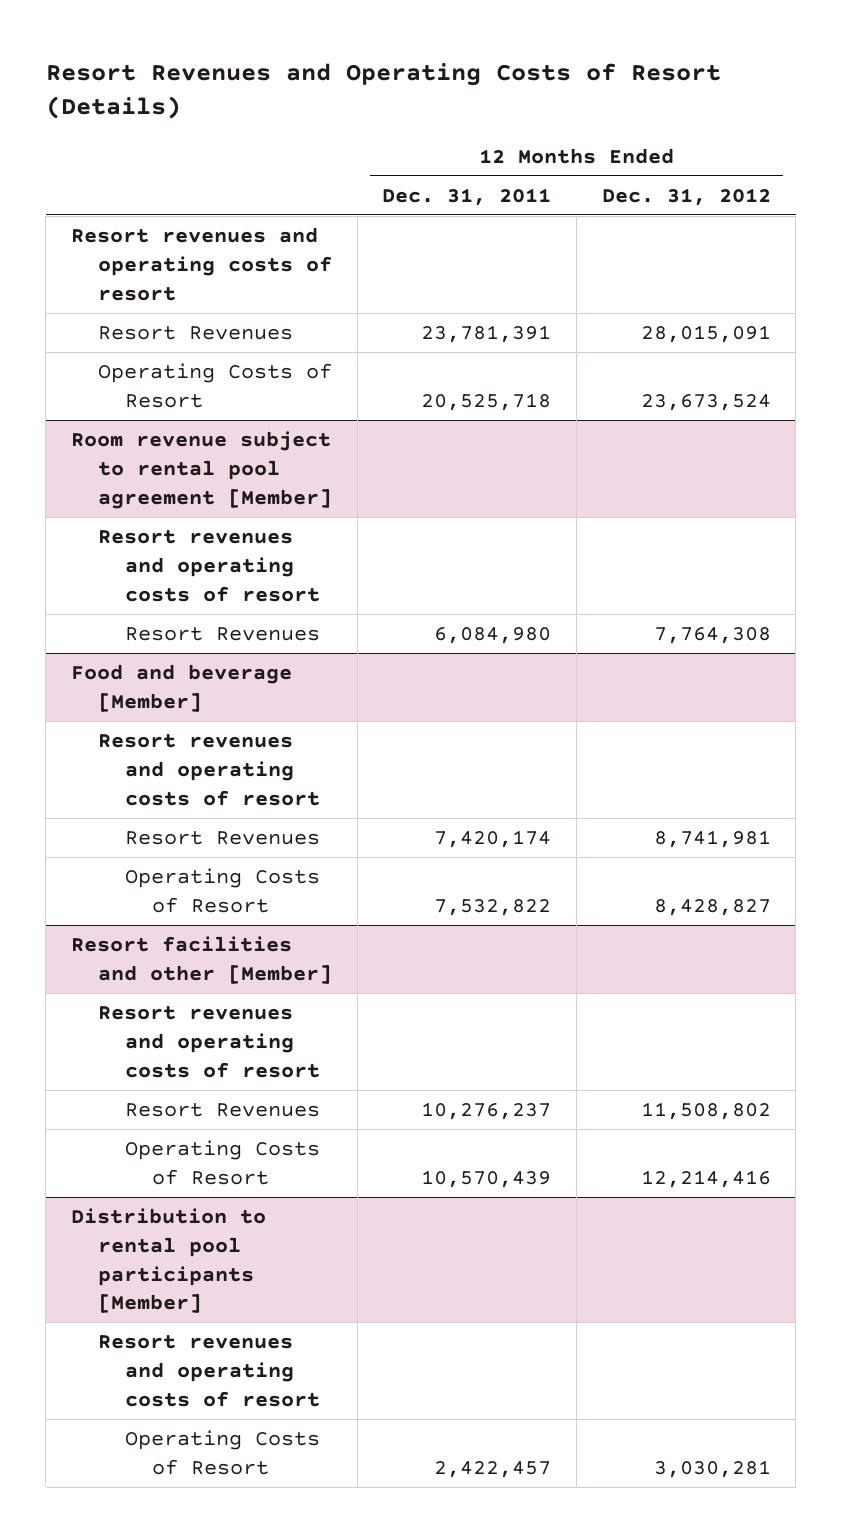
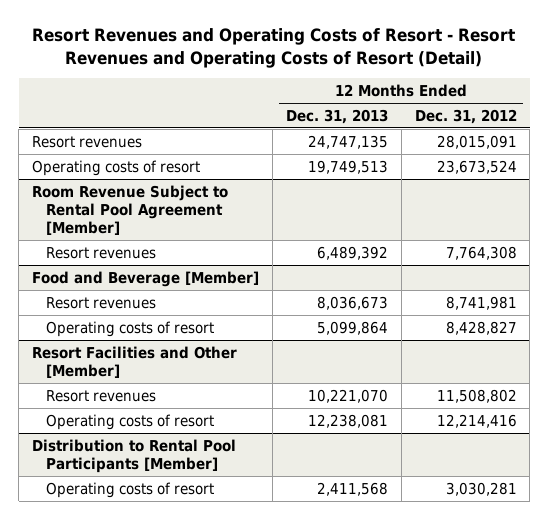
[45,62,721,120] Resort Revenues and Operating Costs of Resort (Details) -> [32,28,516,68] Resort Revenues and Operating Costs of Resort - Resort Revenues and Operating Costs of Resort (Detail)
[382,187,552,206] Dec. 31, 2011 -> none
none -> [285,108,388,124] Dec. 31, 2013
[70,227,332,301] Resort revenues and operating costs of resort -> none
[97,530,321,602] Resort revenues and operating costs of resort -> none
[97,734,321,806] Resort revenues and operating costs of resort -> none
[97,1006,321,1078] Resort revenues and operating costs of resort -> none
[97,1335,321,1407] Resort revenues and operating costs of resort -> none
[97,326,293,341] Resort Revenues -> [32,135,143,148] Resort revenues
[97,363,332,408] Operating Costs of Resort -> [32,159,201,176] Operating costs of resort
[70,431,332,509] Room revenue subject to rental pool agreement [Member] -> [32,184,229,235] Room Revenue Subject to Rental Pool Agreement [Member]
[125,627,321,642] Resort Revenues -> [46,246,157,259] Resort revenues
[70,664,292,712] Food and beverage [Member] -> [32,270,260,287] Food and Beverage [Member]
[125,831,321,846] Resort Revenues -> [46,296,157,309] Resort revenues
[125,868,321,913] Operating Costs of Resort -> [46,320,215,337] Operating costs of resort
[70,936,332,984] Resort facilities and other [Member] -> [32,345,238,378] Resort Facilities and Other [Member]
[125,1103,321,1118] Resort Revenues -> [46,389,157,402] Resort revenues
[125,1140,321,1185] Operating Costs of Resort -> [46,413,215,430] Operating costs of resort
[70,1208,266,1314] Distribution to rental pool participants [Member] -> [32,438,237,473] Distribution to Rental Pool Participants [Member]
[125,1430,321,1475] Operating Costs of Resort -> [46,481,215,498] Operating costs of resort

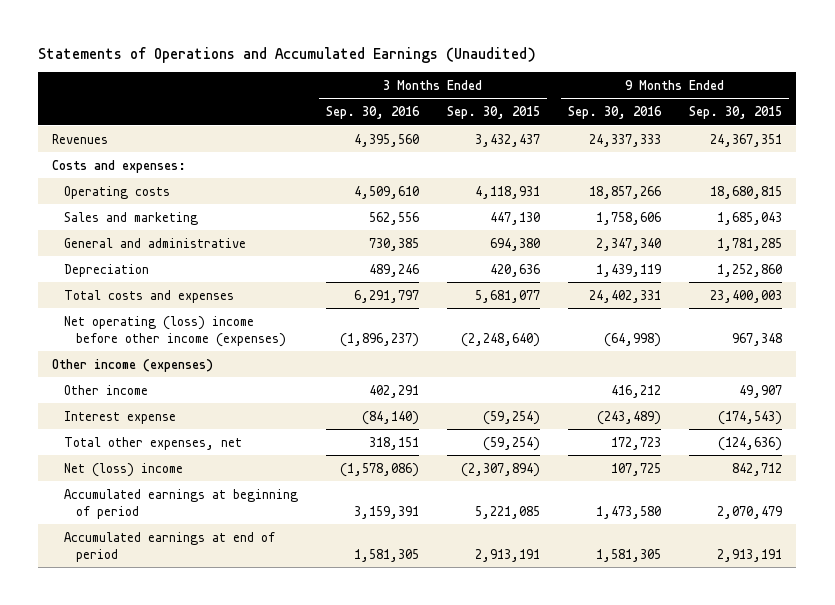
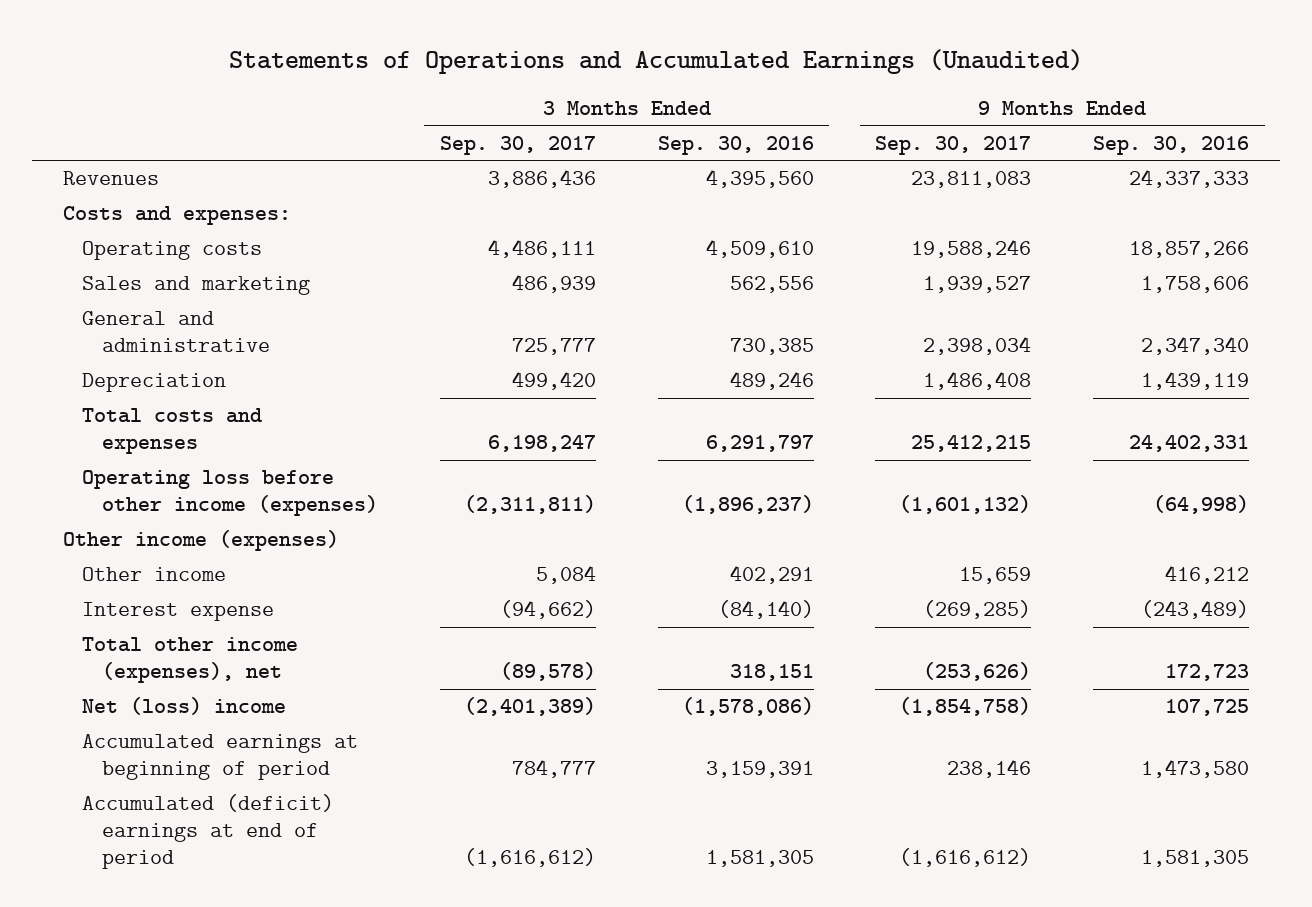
[447,106,541,120] Sep. 30, 2015 -> none
[689,106,783,120] Sep. 30, 2015 -> none
none -> [439,135,596,155] Sep. 30, 2017
none -> [875,135,1032,155] Sep. 30, 2017
[64,315,286,347] Net operating (loss) income before other income (expenses) -> [82,470,378,517] Operating loss before other income (expenses)
[64,436,243,450] Total other expenses, net -> [82,637,299,684] Total other income (expenses), net
[64,531,276,562] Accumulated earnings at end of period -> [82,794,335,870] Accumulated (deficit) earnings at end of period

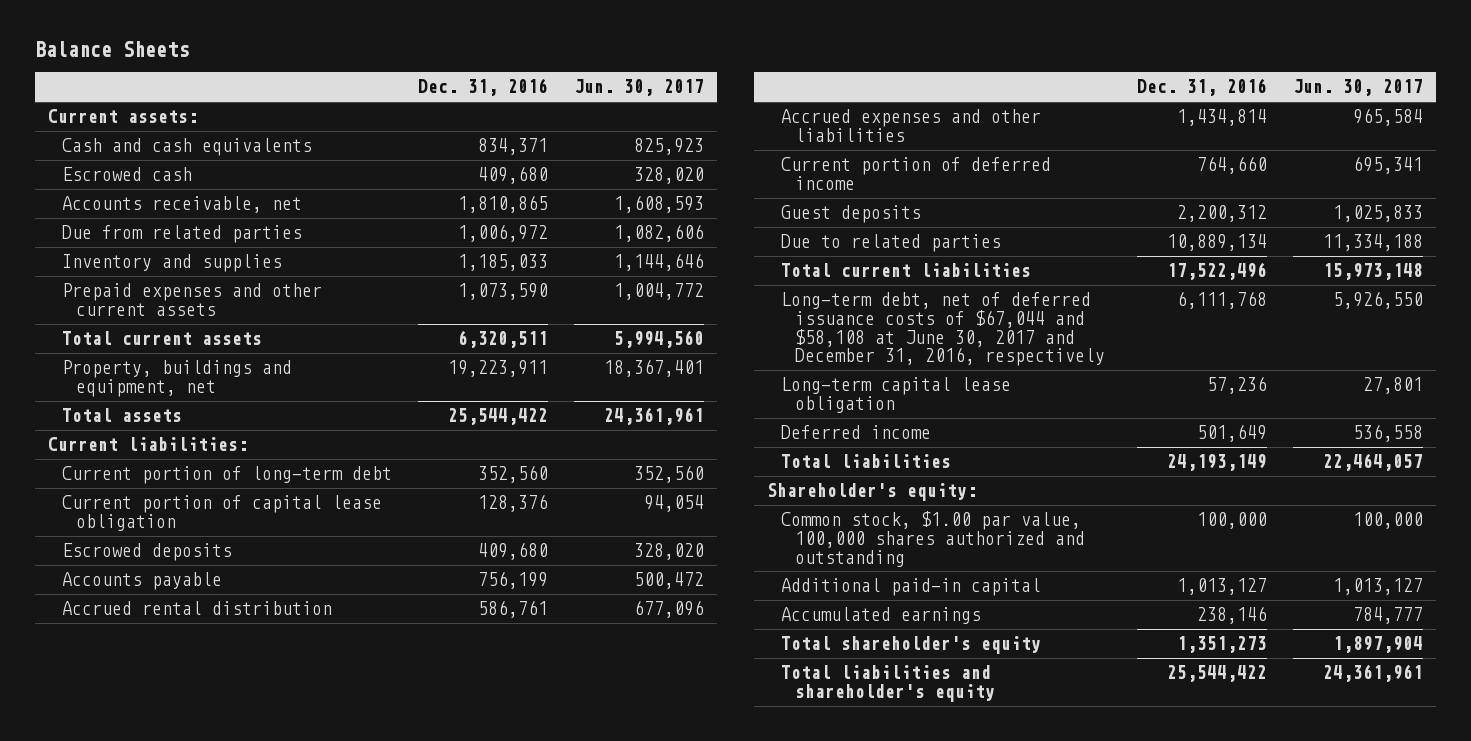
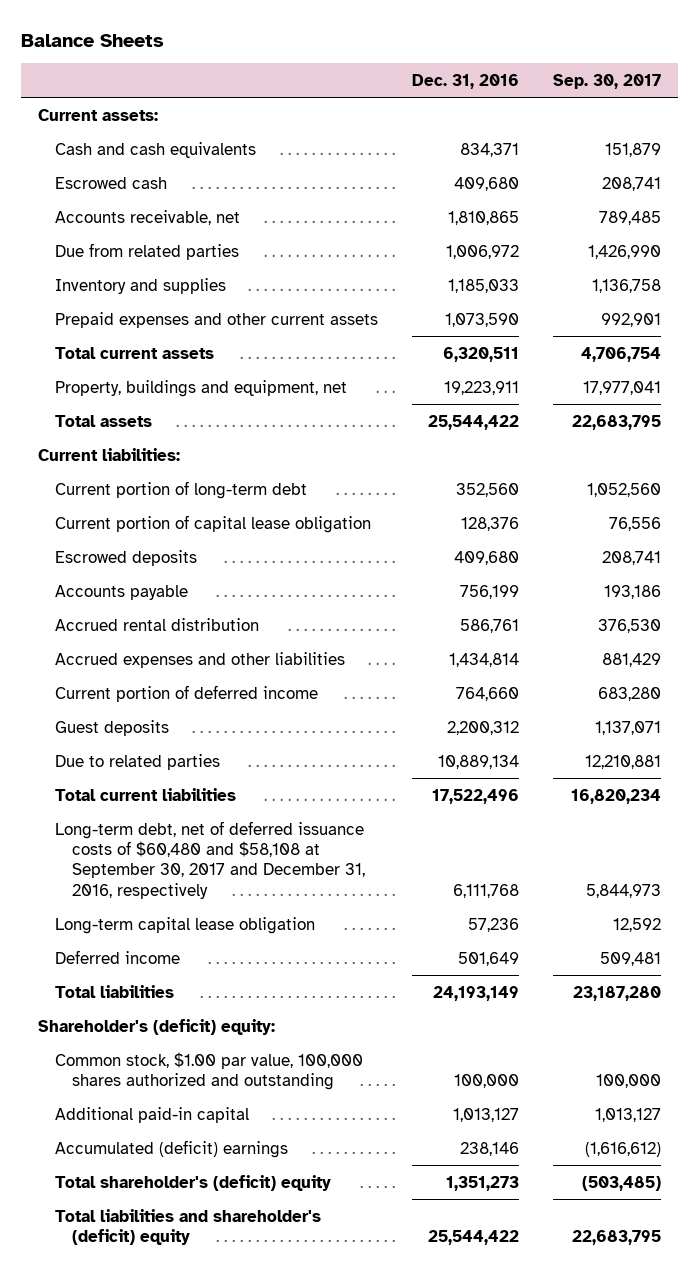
[574,79,705,97] Jun. 30, 2017 -> none
none -> [553,74,662,90] Sep. 30, 2017
[781,292,1106,367] Long-term debt, net of deferred issuance costs of $67,044 and $58,108 at June 30, 2017 and December 31, 2016, respectively -> [54,820,365,899] Long-term debt, net of deferred issuance costs of $60,480 and $58,108 at September 30, 2017 and December 31, 2016, respectively
[766,483,977,502] Shareholder's equity: -> [37,1018,275,1035] Shareholder's (deficit) equity:
[781,607,982,625] Accumulated earnings -> [54,1139,288,1158] Accumulated (deficit) earnings
[781,636,1042,655] Total shareholder's equity -> [54,1174,331,1191] Total shareholder's (deficit) equity
[781,665,996,702] Total liabilities and shareholder's equity -> [54,1208,321,1246] Total liabilities and shareholder's (deficit) equity

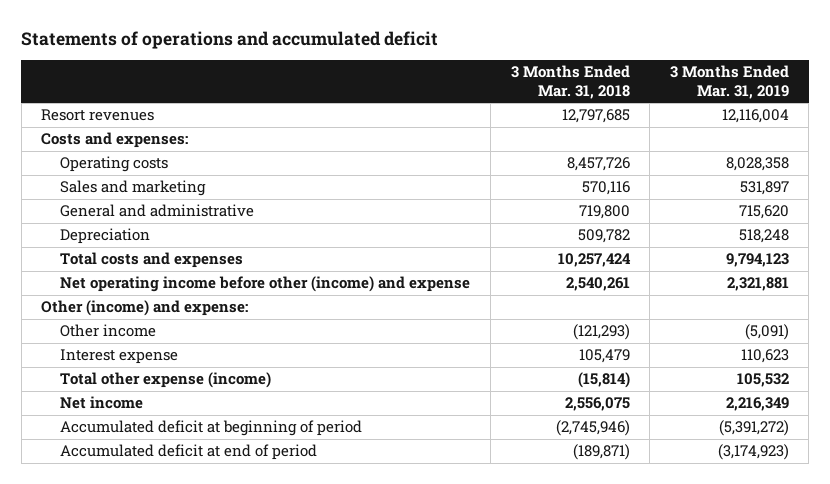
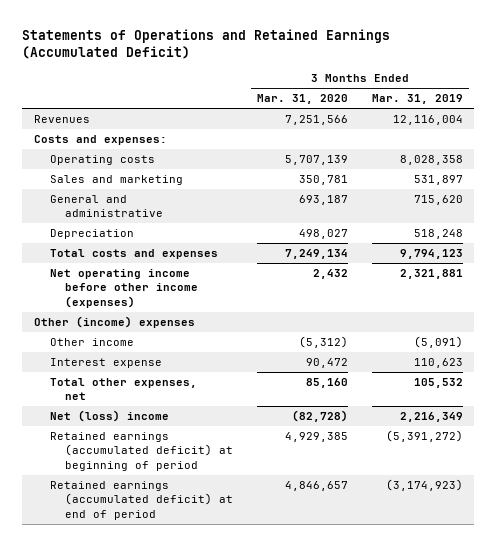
[21,30,439,49] Statements of operations and accumulated deficit -> [22,28,391,60] Statements of Operations and Retained Earnings (Accumulated Deficit)
[510,65,630,99] 3 Months Ended Mar. 31, 2018 -> none
none -> [256,94,348,105] Mar. 31, 2020
[41,109,155,122] Resort revenues -> [34,115,91,124] Revenues
[60,276,471,293] Net operating income before other (income) and expense -> [49,269,199,308] Net operating income before other income (expenses)
[41,300,249,317] Other (income) and expense: -> [34,316,196,329] Other (income) expenses
[60,372,272,389] Total other expense (income) -> [49,378,197,401] Total other expenses, net
[60,396,144,410] Net income -> [49,410,169,423] Net (loss) income
[60,420,363,437] Accumulated deficit at beginning of period -> [49,432,234,471] Retained earnings (accumulated deficit) at beginning of period
[60,444,318,461] Accumulated deficit at end of period -> [49,481,234,520] Retained earnings (accumulated deficit) at end of period

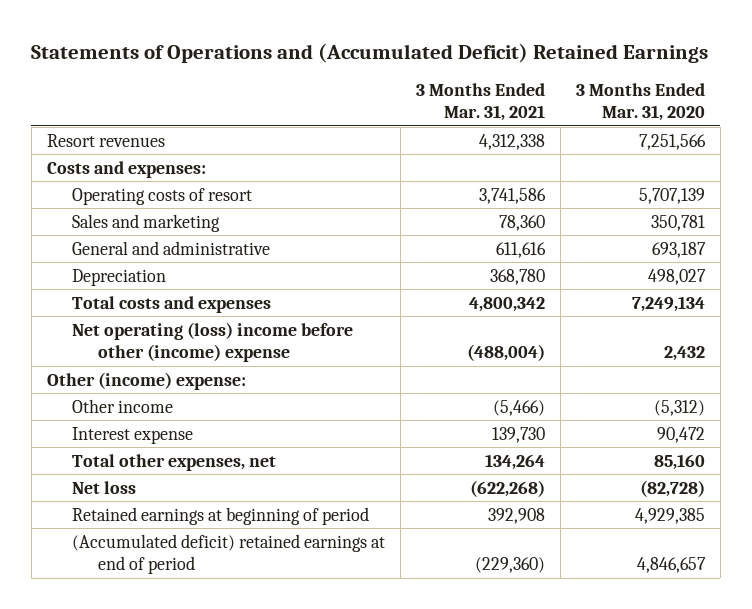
[22,28,391,60] Statements of Operations and Retained Earnings (Accumulated Deficit) -> [31,42,709,63] Statements of Operations and (Accumulated Deficit) Retained Earnings
[371,94,463,105] Mar. 31, 2019 -> none
none -> [416,82,546,121] 3 Months Ended Mar. 31, 2021
[34,115,91,124] Revenues -> [46,133,165,147] Resort revenues
[49,155,155,166] Operating costs -> [72,187,253,205] Operating costs of resort
[49,269,199,308] Net operating income before other income (expenses) -> [72,321,354,362] Net operating (loss) income before other (income) expense
[34,316,196,329] Other (income) expenses -> [46,371,246,390] Other (income) expense:
[49,410,169,423] Net (loss) income -> [72,480,137,494] Net loss
[49,432,234,471] Retained earnings (accumulated deficit) at beginning of period -> [72,506,370,525] Retained earnings at beginning of period
[49,481,234,520] Retained earnings (accumulated deficit) at end of period -> [72,533,386,574] (Accumulated deficit) retained earnings at end of period

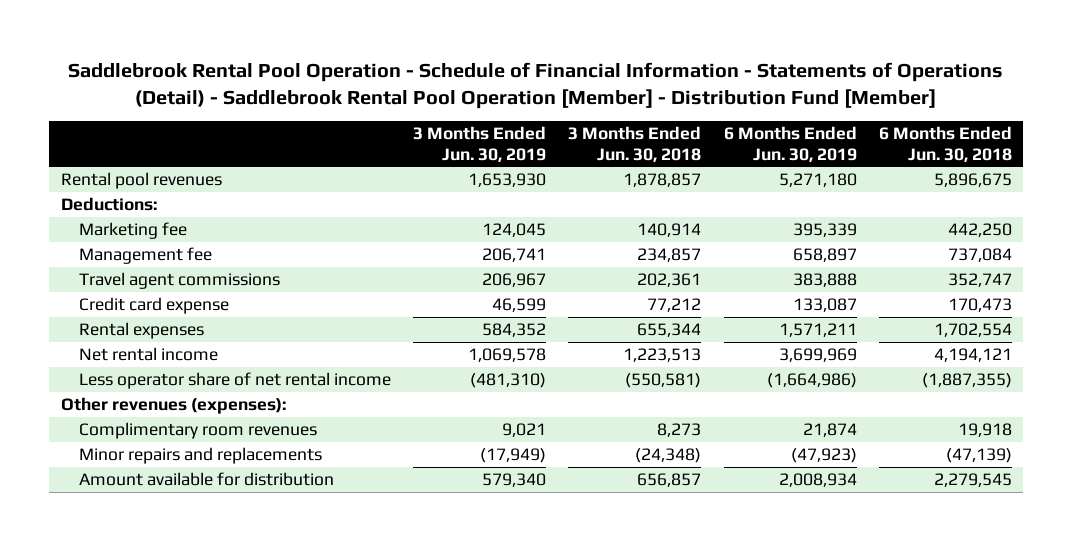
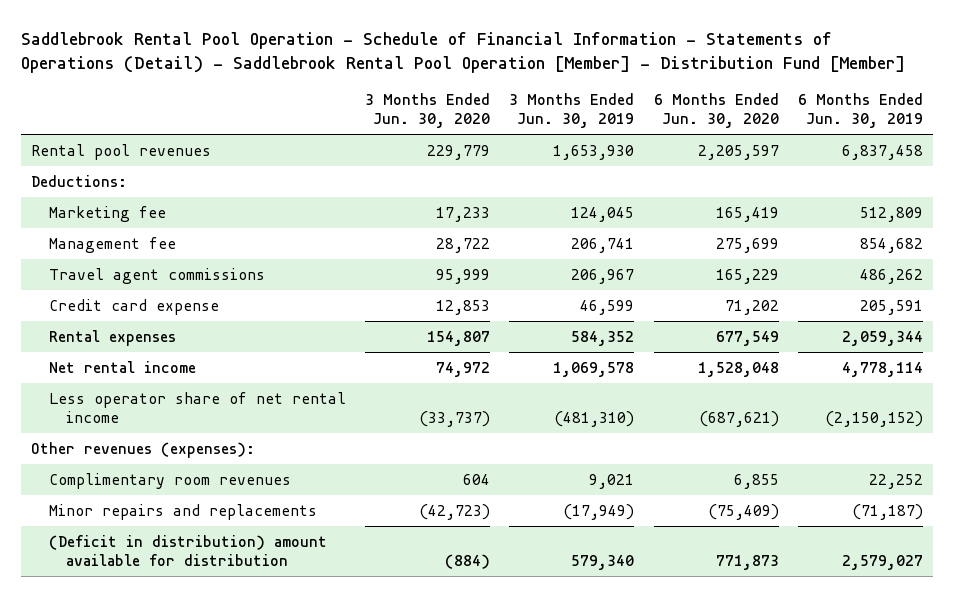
[568,126,702,162] 3 Months Ended Jun. 30, 2018 -> none
[879,126,1013,162] 6 Months Ended Jun. 30, 2018 -> none
none -> [364,92,490,129] 3 Months Ended Jun. 30, 2020
none -> [653,92,779,129] 6 Months Ended Jun. 30, 2020
[778,173,857,188] 5,271,180 -> [842,144,924,160] 6,837,458
[792,223,857,238] 395,339 -> [860,206,924,222] 512,809
[792,248,857,263] 658,897 -> [860,237,924,253] 854,682
[792,273,857,288] 383,888 -> [860,268,924,284] 486,262
[792,298,857,313] 133,087 -> [860,299,924,315] 205,591
[778,323,857,338] 1,571,211 -> [842,330,924,346] 2,059,344
[778,348,857,363] 3,699,969 -> [842,361,924,377] 4,778,114
[766,373,857,389] (1,664,986) -> [825,411,924,428] (2,150,152)
[802,423,857,438] 21,874 -> [869,473,924,489] 22,252
[790,448,857,464] (47,923) -> [852,503,924,520] (71,187)
[78,472,334,487] Amount available for distribution -> [48,534,327,567] (Deficit in distribution) amount available for distribution
[778,473,857,488] 2,008,934 -> [842,555,924,571] 2,579,027

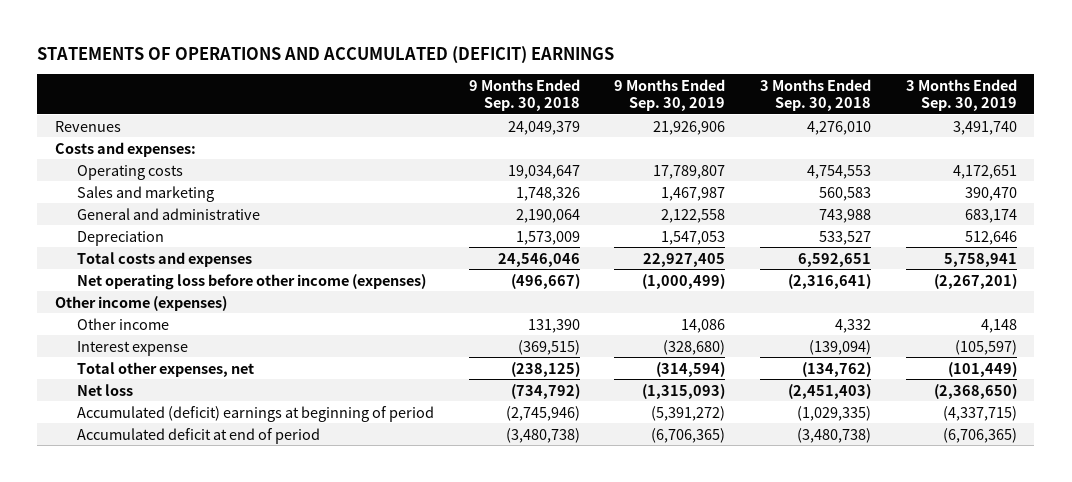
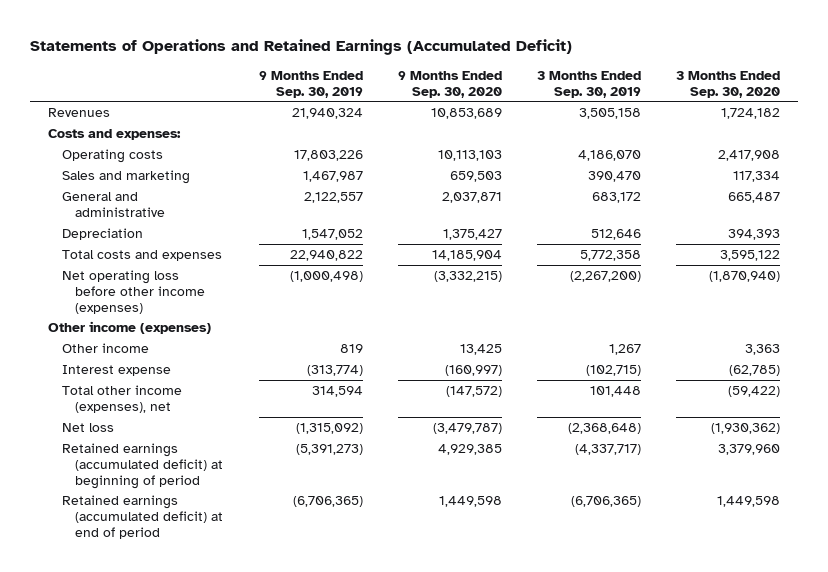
[37,45,615,64] STATEMENTS OF OPERATIONS AND ACCUMULATED (DEFICIT) EARNINGS -> [30,39,573,56] Statements of Operations and Retained Earnings (Accumulated Deficit)
[468,78,580,111] 9 Months Ended Sep. 30, 2018 -> none
[760,78,872,111] 3 Months Ended Sep. 30, 2018 -> none
none -> [397,70,502,98] 9 Months Ended Sep. 30, 2020
none -> [676,70,781,98] 3 Months Ended Sep. 30, 2020
[653,120,726,135] 21,926,906 -> [291,107,363,119] 21,940,324
[952,120,1017,135] 3,491,740 -> [579,107,642,119] 3,505,158
[653,164,726,179] 17,789,807 -> [293,149,363,161] 17,803,226
[952,164,1017,179] 4,172,651 -> [578,149,642,161] 4,186,070
[661,208,726,223] 2,122,558 -> [303,191,363,203] 2,122,557
[964,208,1017,223] 683,174 -> [592,191,642,203] 683,172
[661,230,726,245] 1,547,053 -> [301,228,363,240] 1,547,052
[643,252,726,267] 22,927,405 -> [289,249,363,261] 22,940,822
[943,252,1017,267] 5,758,941 -> [580,249,642,261] 5,772,358
[642,273,726,289] (1,000,499) -> [289,270,363,282] (1,000,498)
[933,273,1017,289] (2,267,201) -> [570,270,642,282] (2,267,200)
[681,318,726,333] 14,086 -> [339,343,363,353] 819
[980,318,1017,333] 4,148 -> [609,343,642,355] 1,267
[663,339,726,355] (328,680) -> [306,364,363,376] (313,774)
[954,339,1017,355] (105,597) -> [586,364,642,376] (102,715)
[77,361,255,377] Total other expenses, net -> [61,384,182,413] Total other income (expenses), net
[656,361,726,377] (314,594) -> [311,385,363,397] 314,594
[947,361,1017,377] (101,449) -> [590,385,642,397] 101,448
[642,383,726,399] (1,315,093) -> [295,422,363,434] (1,315,092)
[933,383,1017,399] (2,368,650) -> [568,422,642,434] (2,368,648)
[77,405,435,422] Accumulated (deficit) earnings at beginning of period -> [61,442,224,489] Retained earnings (accumulated deficit) at beginning of period
[651,405,726,421] (5,391,272) -> [295,443,363,455] (5,391,273)
[942,405,1017,421] (4,337,715) -> [575,443,642,455] (4,337,717)
[77,427,321,444] Accumulated deficit at end of period -> [61,494,224,539] Retained earnings (accumulated deficit) at end of period

